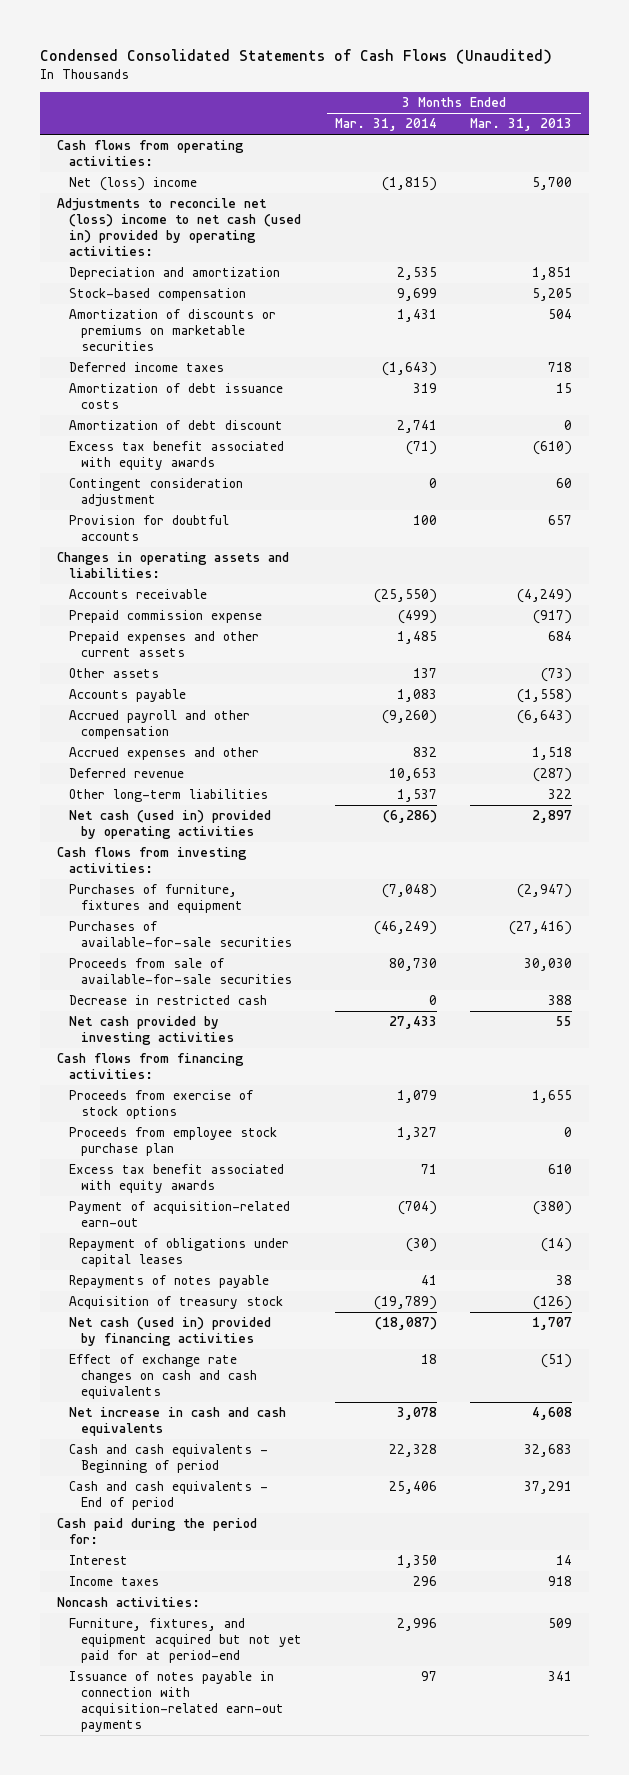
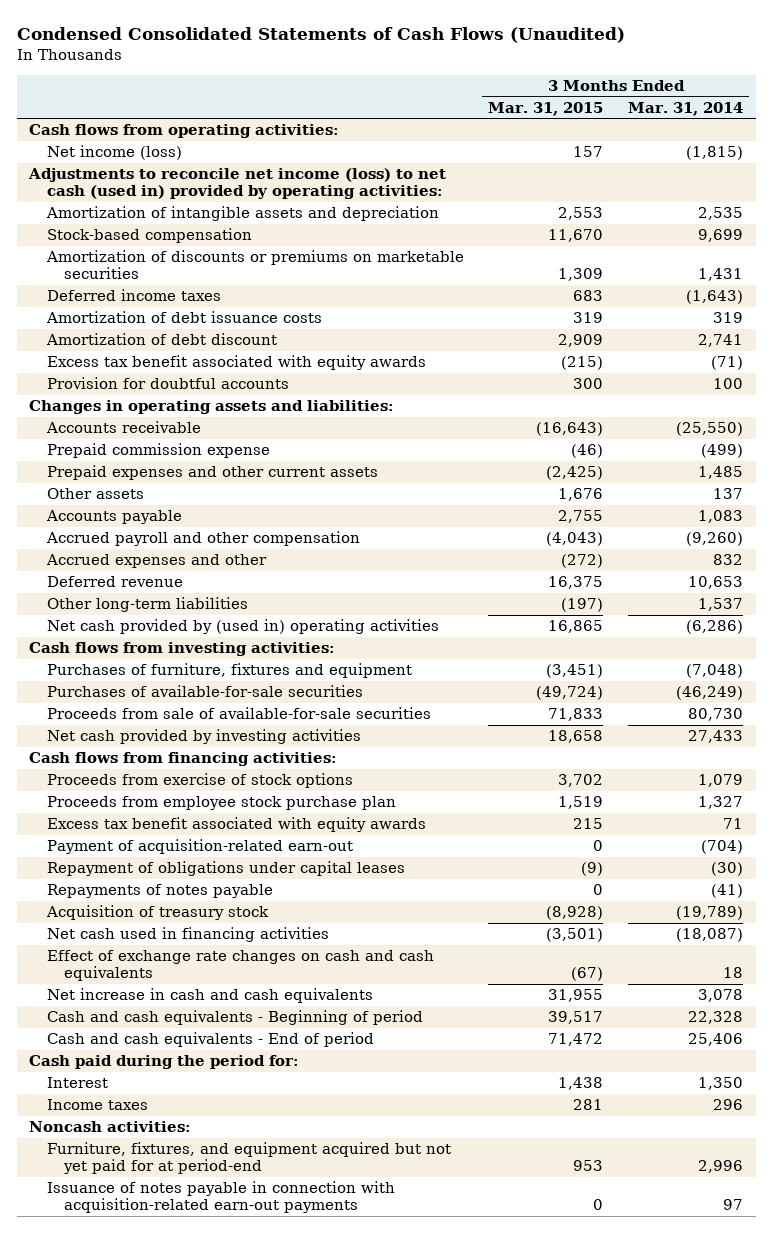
[470,118,573,132] Mar. 31, 2013 -> none
none -> [488,101,604,116] Mar. 31, 2015
[69,177,198,192] Net (loss) income -> [46,145,182,161] Net income (loss)
[56,198,302,257] Adjustments to reconcile net (loss) income to net cash (used in) provided by operating activities: -> [28,168,447,200] Adjustments to reconcile net income (loss) to net cash (used in) provided by operating activities:
[69,267,281,281] Depreciation and amortization -> [45,206,439,222] Amortization of intangible assets and depreciation
[69,478,244,508] Contingent consideration adjustment -> none
[69,810,272,840] Net cash (used in) provided by operating activities -> [46,619,439,635] Net cash provided by (used in) operating activities
[69,995,268,1006] Decrease in restricted cash -> none
[421,1275,438,1286] 41 -> [711,884,744,899] (41)
[69,1317,272,1347] Net cash (used in) provided by financing activities -> [46,927,329,943] Net cash used in financing activities

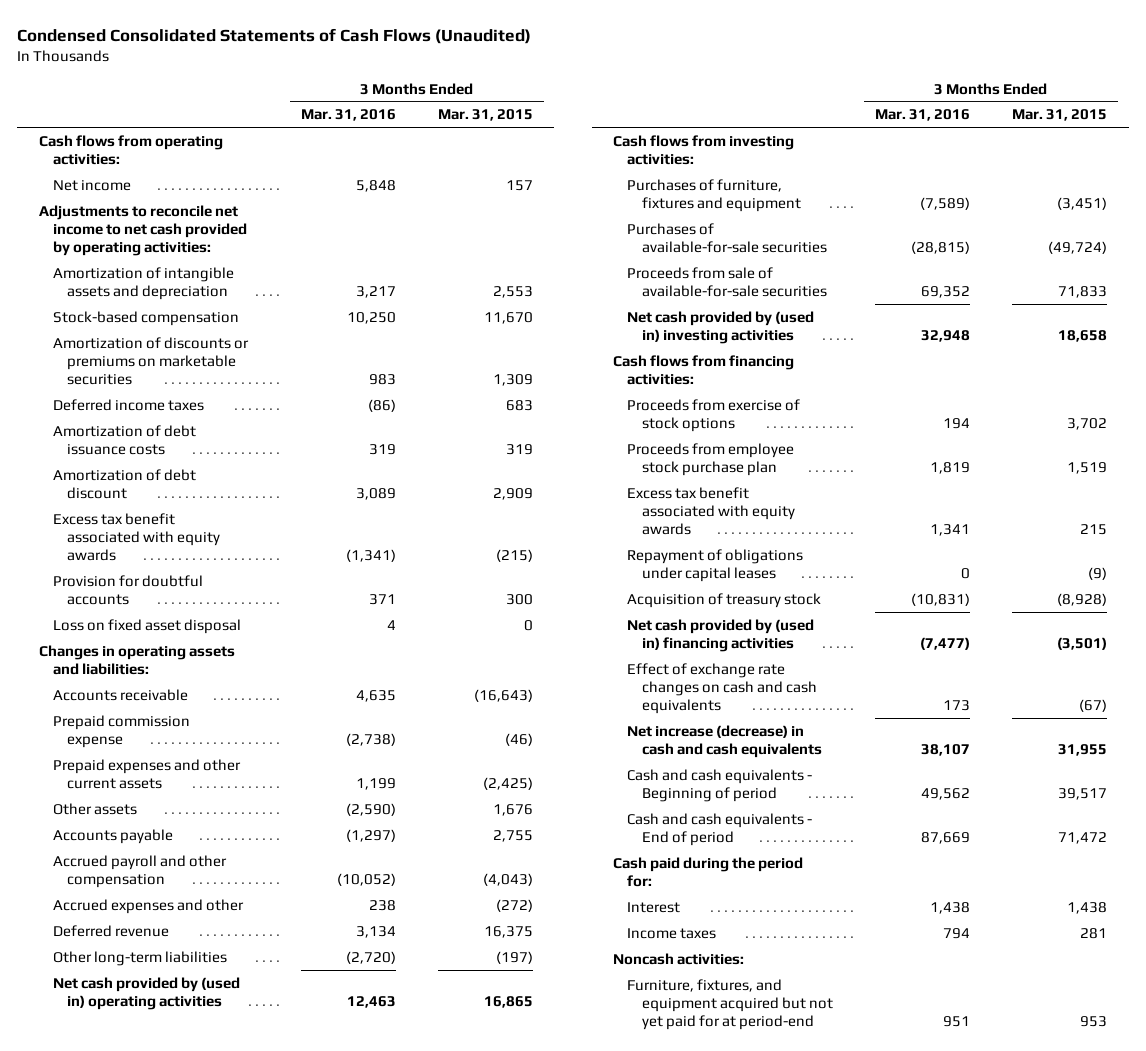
[628,101,744,116] Mar. 31, 2014 -> none
none -> [300,109,396,122] Mar. 31, 2016
[46,145,182,161] Net income (loss) -> [52,179,131,191] Net income
[28,168,447,200] Adjustments to reconcile net income (loss) to net cash (used in) provided by operating activities: -> [38,204,247,256] Adjustments to reconcile net income to net cash provided by operating activities:
none -> [52,618,241,634] Loss on fixed asset disposal
[46,729,361,745] Net cash provided by investing activities -> [627,310,815,344] Net cash provided by (used in) investing activities
[46,839,353,855] Payment of acquisition-related earn-out -> none
[46,884,273,899] Repayments of notes payable -> none
[46,927,329,943] Net cash used in financing activities -> [627,618,815,652] Net cash provided by (used in) financing activities
[46,988,373,1004] Net increase in cash and cash equivalents -> [627,724,822,758] Net increase (decrease) in cash and cash equivalents
[46,1181,395,1214] Issuance of notes payable in connection with acquisition-related earn-out payments -> none

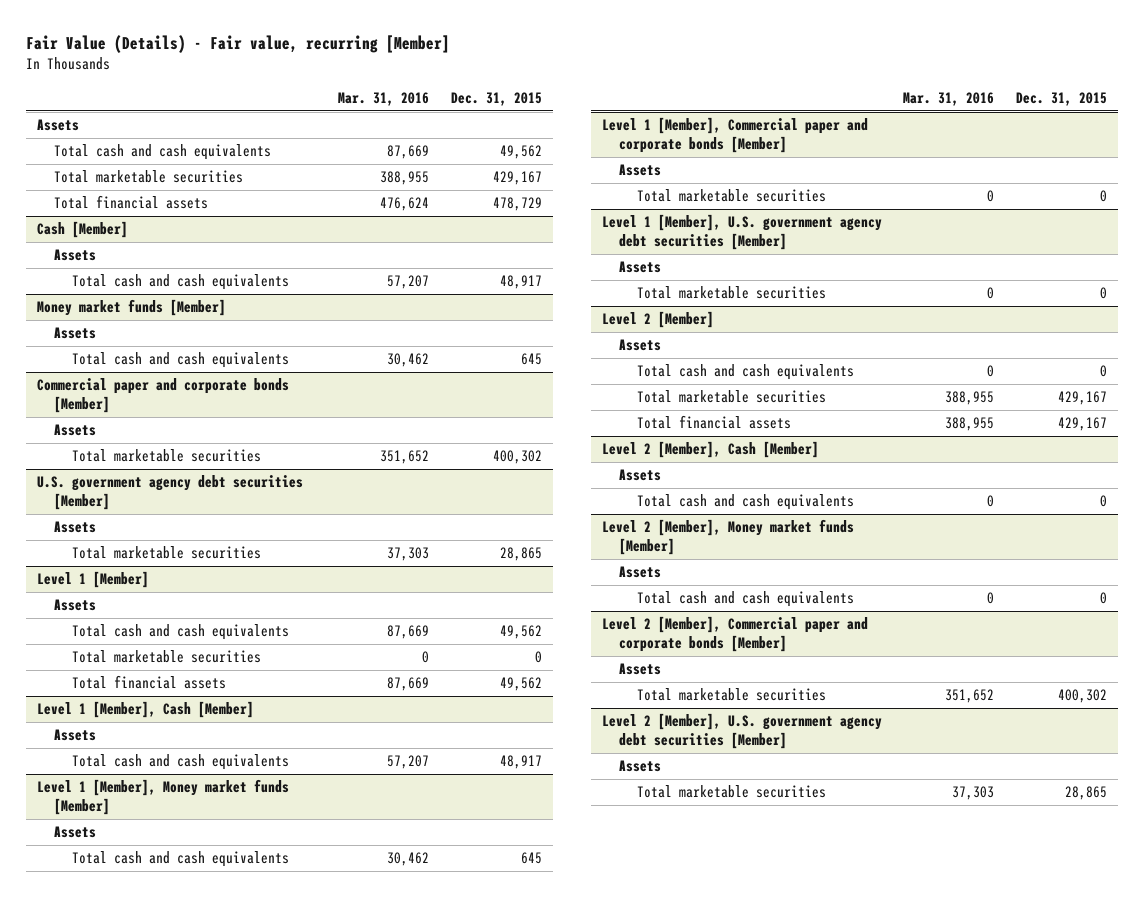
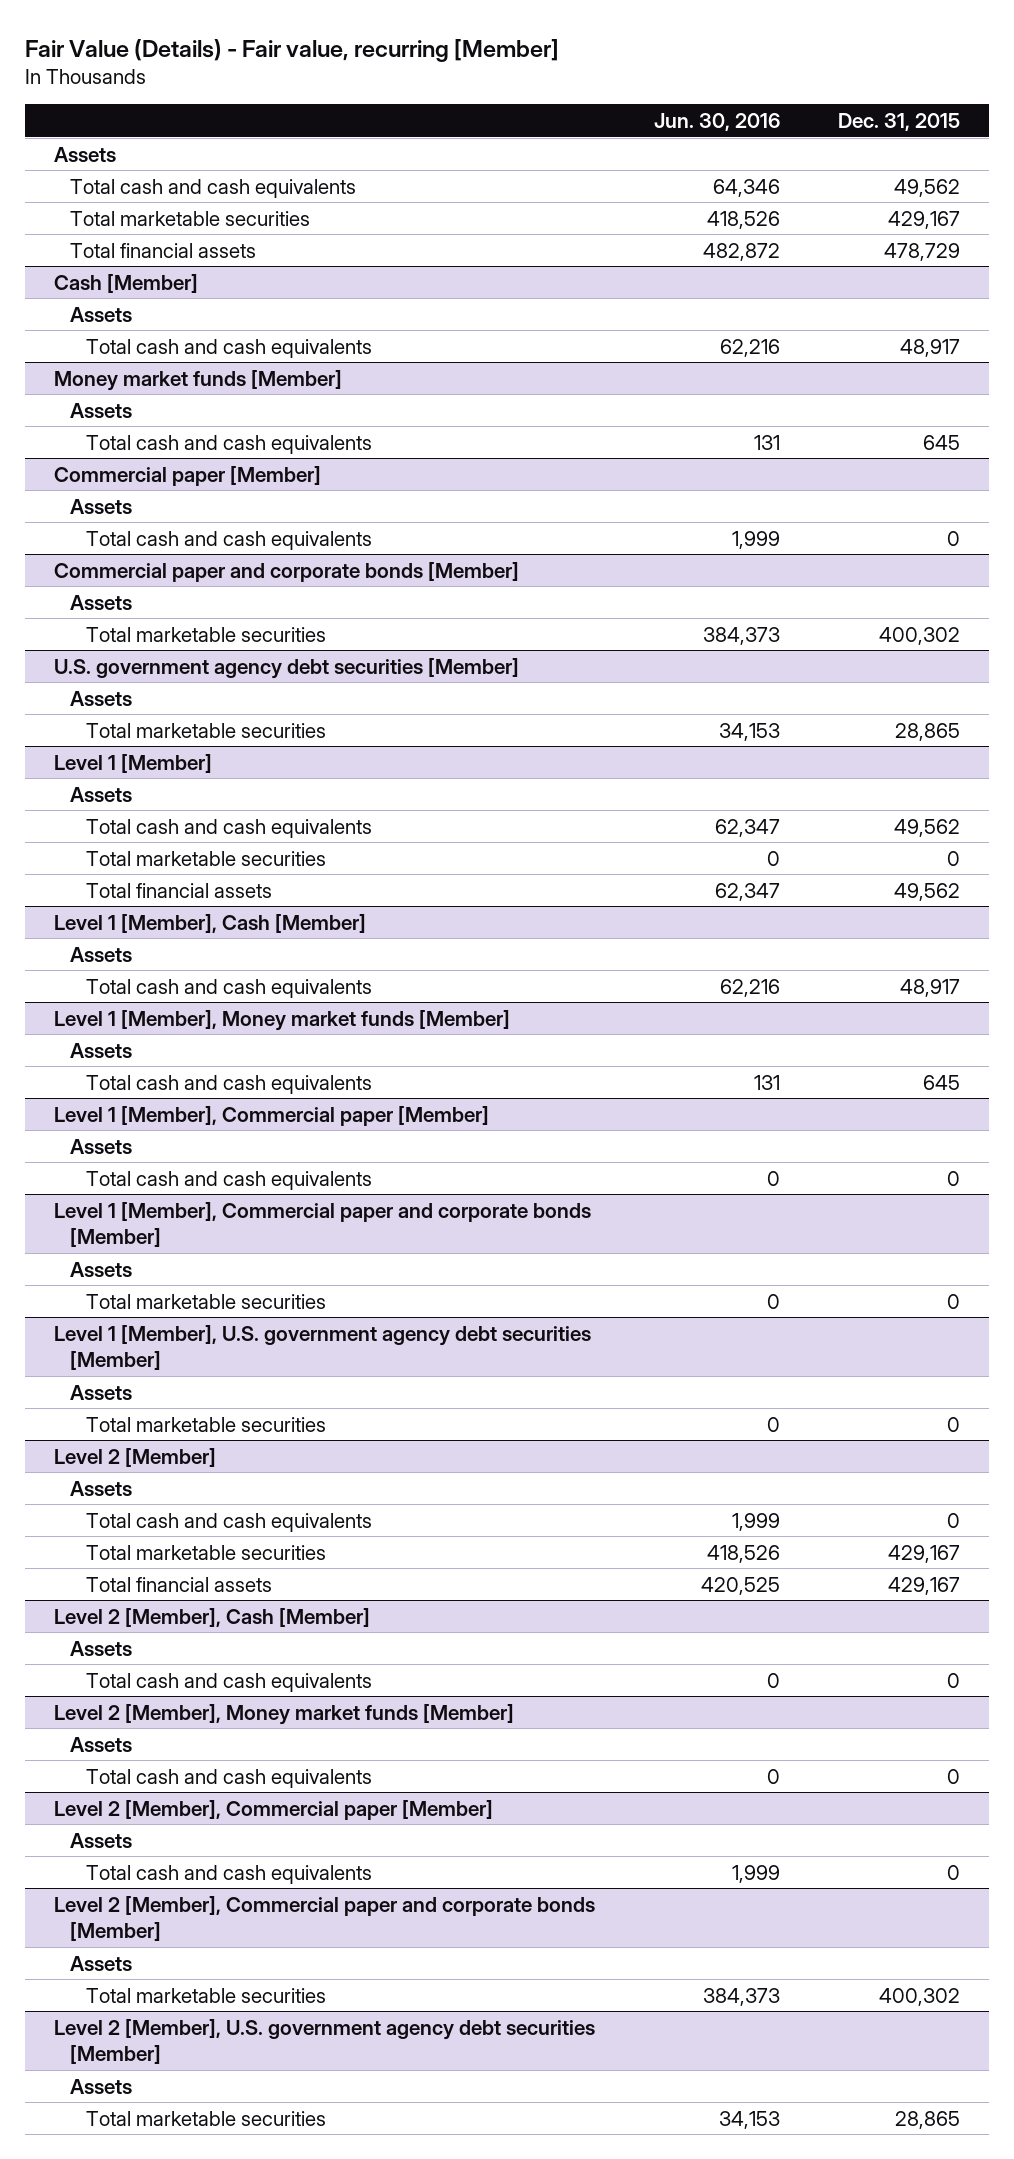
[338,91,430,106] Mar. 31, 2016 -> none
none -> [653,113,780,132] Jun. 30, 2016
none -> [54,465,322,486] Commercial paper [Member]
none -> [70,498,133,514] Assets
none -> [85,530,372,550] Total cash and cash equivalents
none -> [54,1105,490,1126] Level 1 [Member], Commercial paper [Member]
none -> [70,1138,133,1154] Assets
none -> [85,1170,372,1190] Total cash and cash equivalents
none -> [54,1799,494,1820] Level 2 [Member], Commercial paper [Member]
none -> [70,1832,133,1848] Assets
none -> [85,1864,372,1884] Total cash and cash equivalents

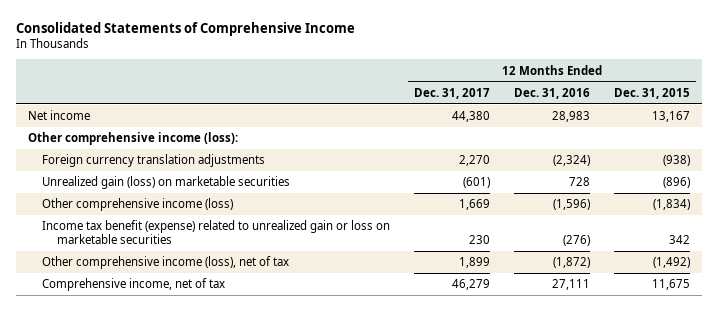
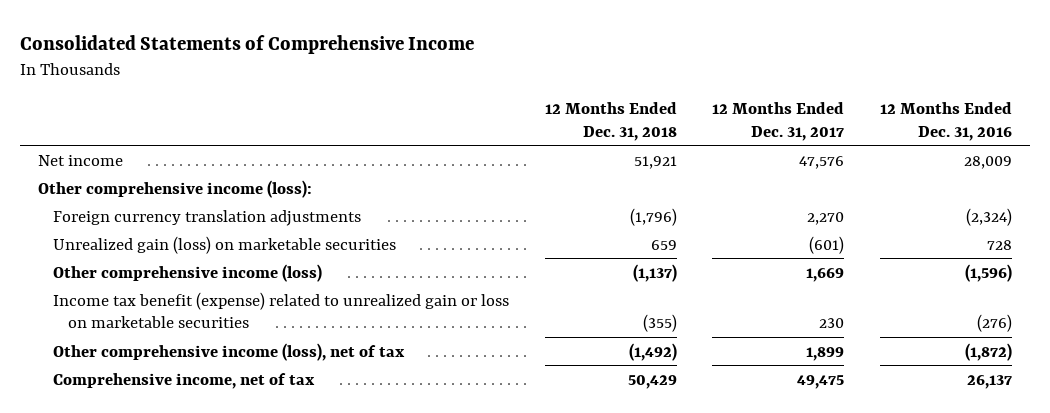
[613,87,690,99] Dec. 31, 2015 -> none
none -> [544,102,677,141] 12 Months Ended Dec. 31, 2018
[452,111,491,123] 44,380 -> [799,155,845,169] 47,576
[552,111,591,123] 28,983 -> [964,155,1013,169] 28,009
[452,279,491,291] 46,279 -> [797,374,845,389] 49,475
[552,279,591,291] 27,111 -> [967,374,1013,389] 26,137

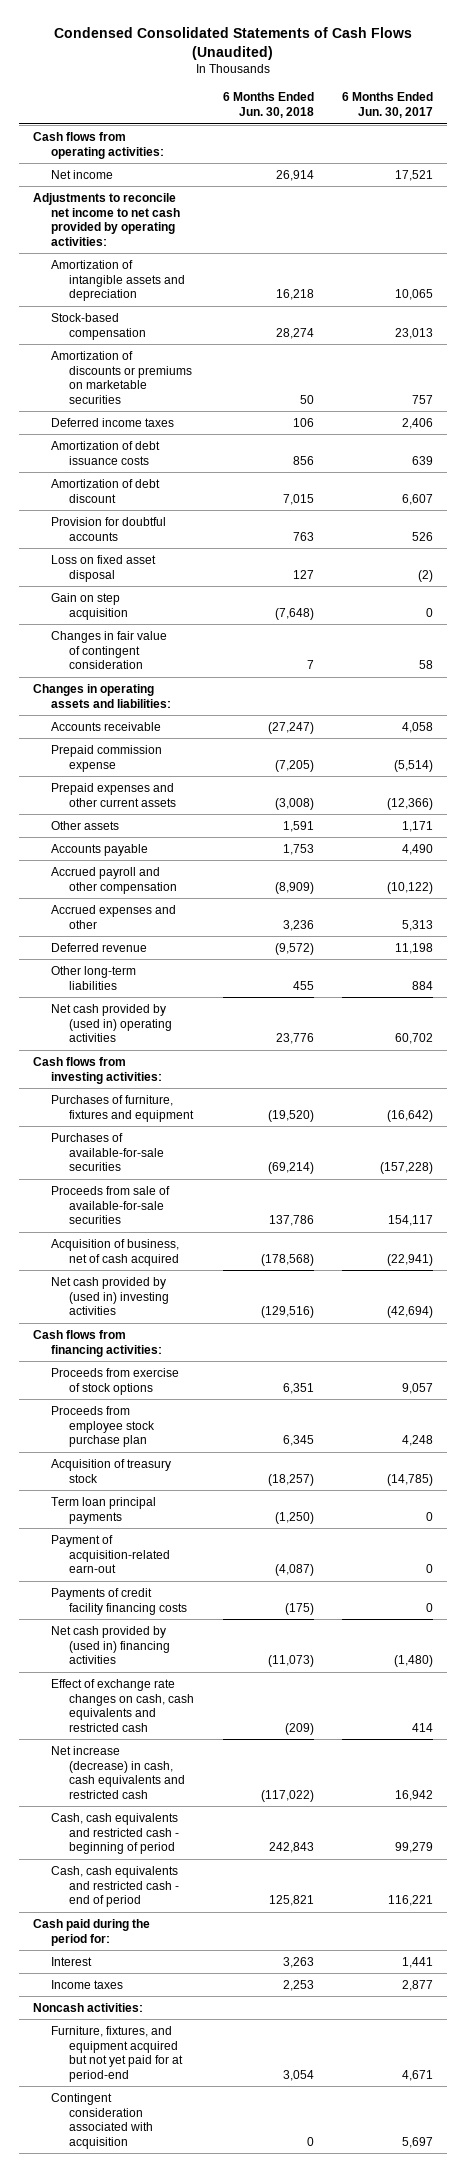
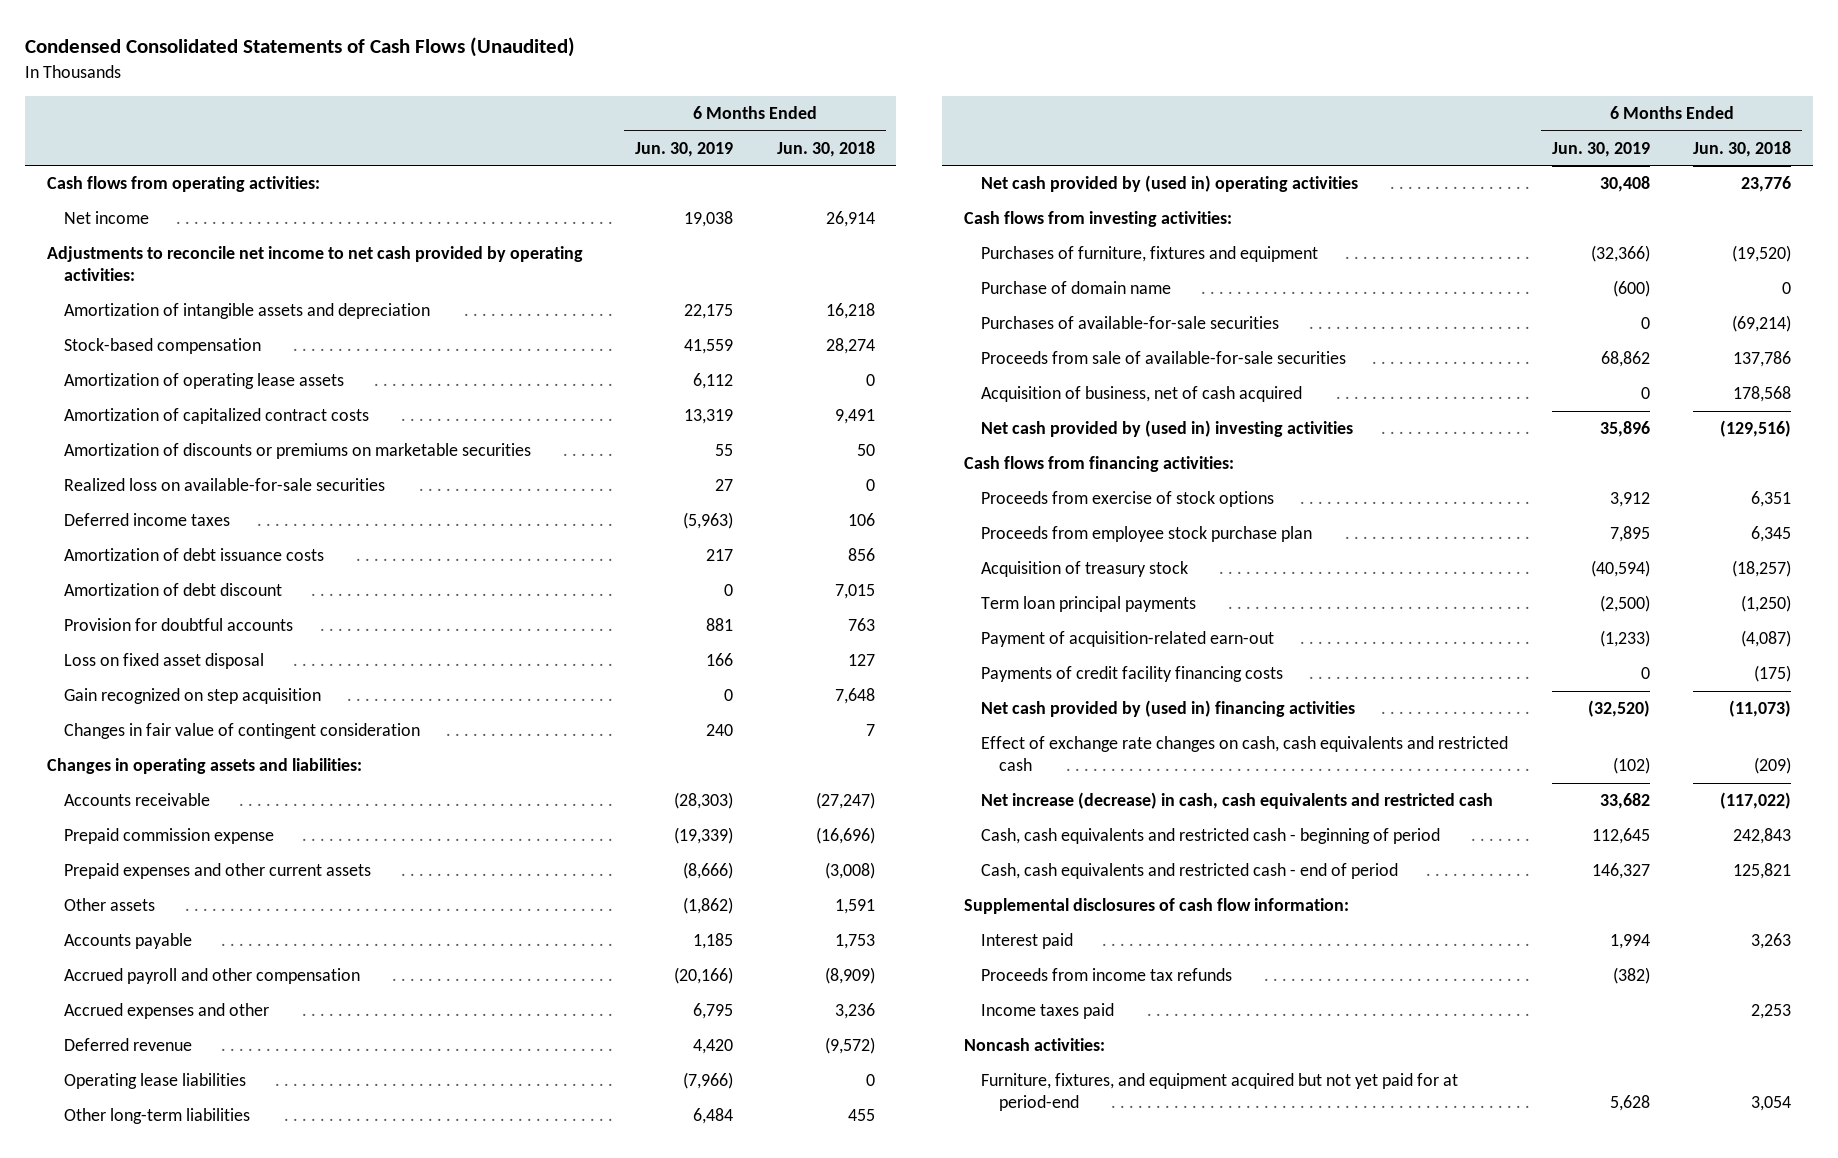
[342,92,434,119] 6 Months Ended Jun. 30, 2017 -> none
none -> [634,141,733,157] Jun. 30, 2019
none -> [64,373,345,390] Amortization of operating lease assets
none -> [64,408,370,425] Amortization of capitalized contract costs
none -> [64,478,386,492] Realized loss on available-for-sale securities
[51,592,129,620] Gain on step acquisition -> [64,688,322,705] Gain recognized on step acquisition
[274,607,314,620] (7,648) -> [834,688,875,705] 7,648
[274,759,314,772] (7,205) -> [815,827,875,845] (16,696)
none -> [64,1073,247,1090] Operating lease liabilities
none -> [981,281,1172,295] Purchase of domain name
[260,1253,314,1266] (178,568) -> [1733,386,1792,403] 178,568
[33,1918,151,1946] Cash paid during the period for: -> none
none -> [963,898,1349,915] Supplemental disclosures of cash flow information:
[51,1956,93,1966] Interest -> [981,933,1074,950] Interest paid
none -> [981,968,1233,982] Proceeds from income tax refunds
[51,1979,124,1989] Income taxes -> [981,1003,1115,1020] Income taxes paid
[51,2092,154,2150] Contingent consideration associated with acquisition -> none

